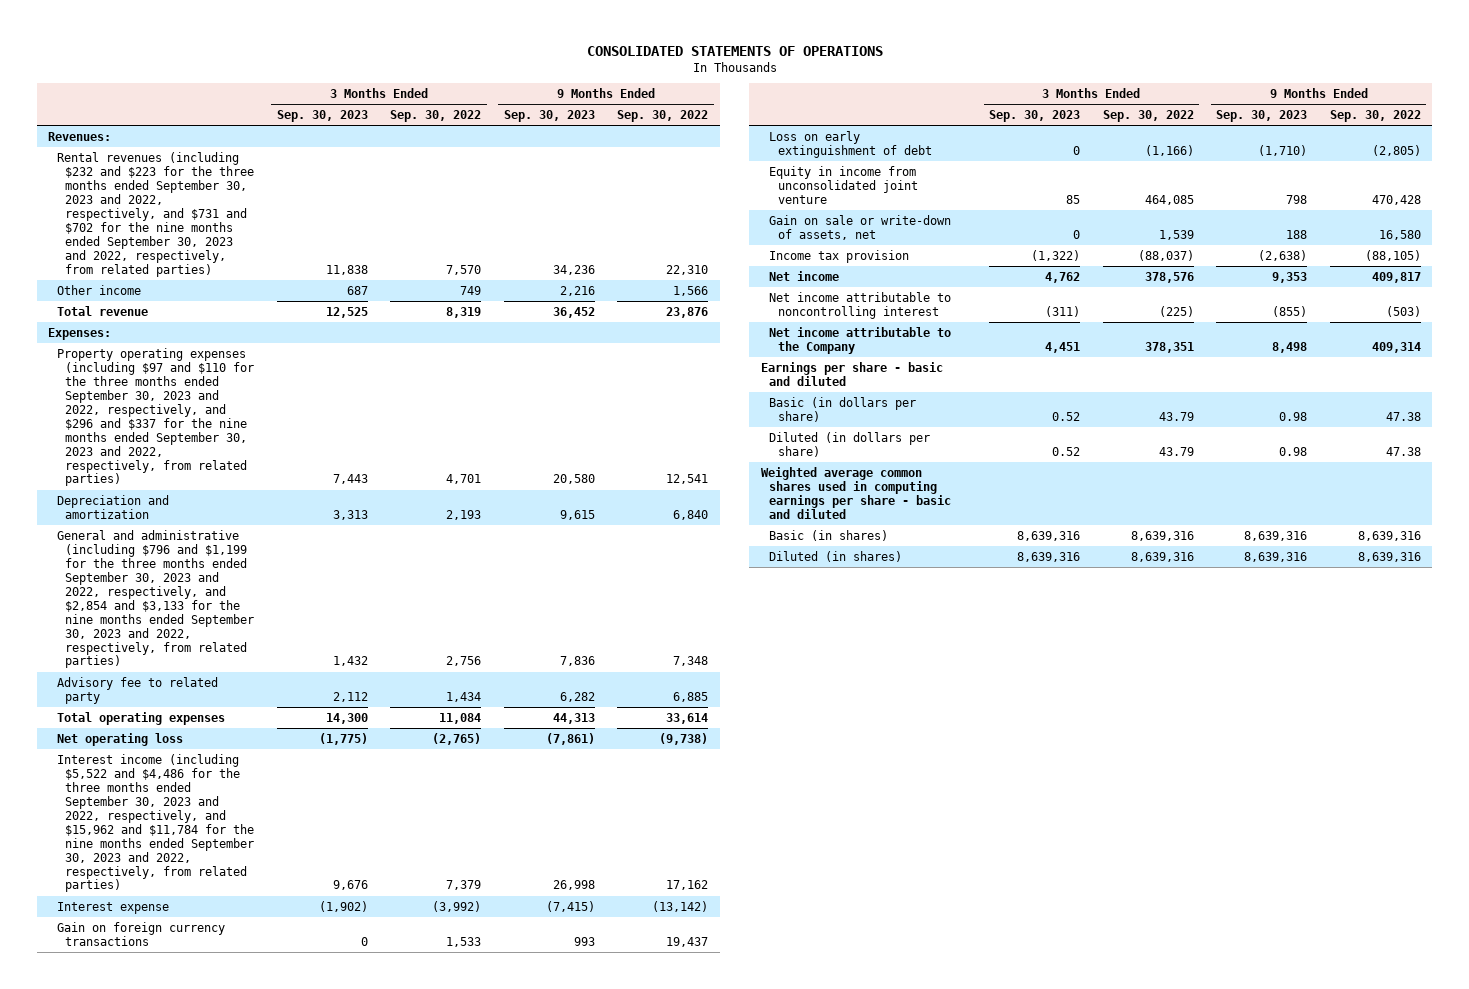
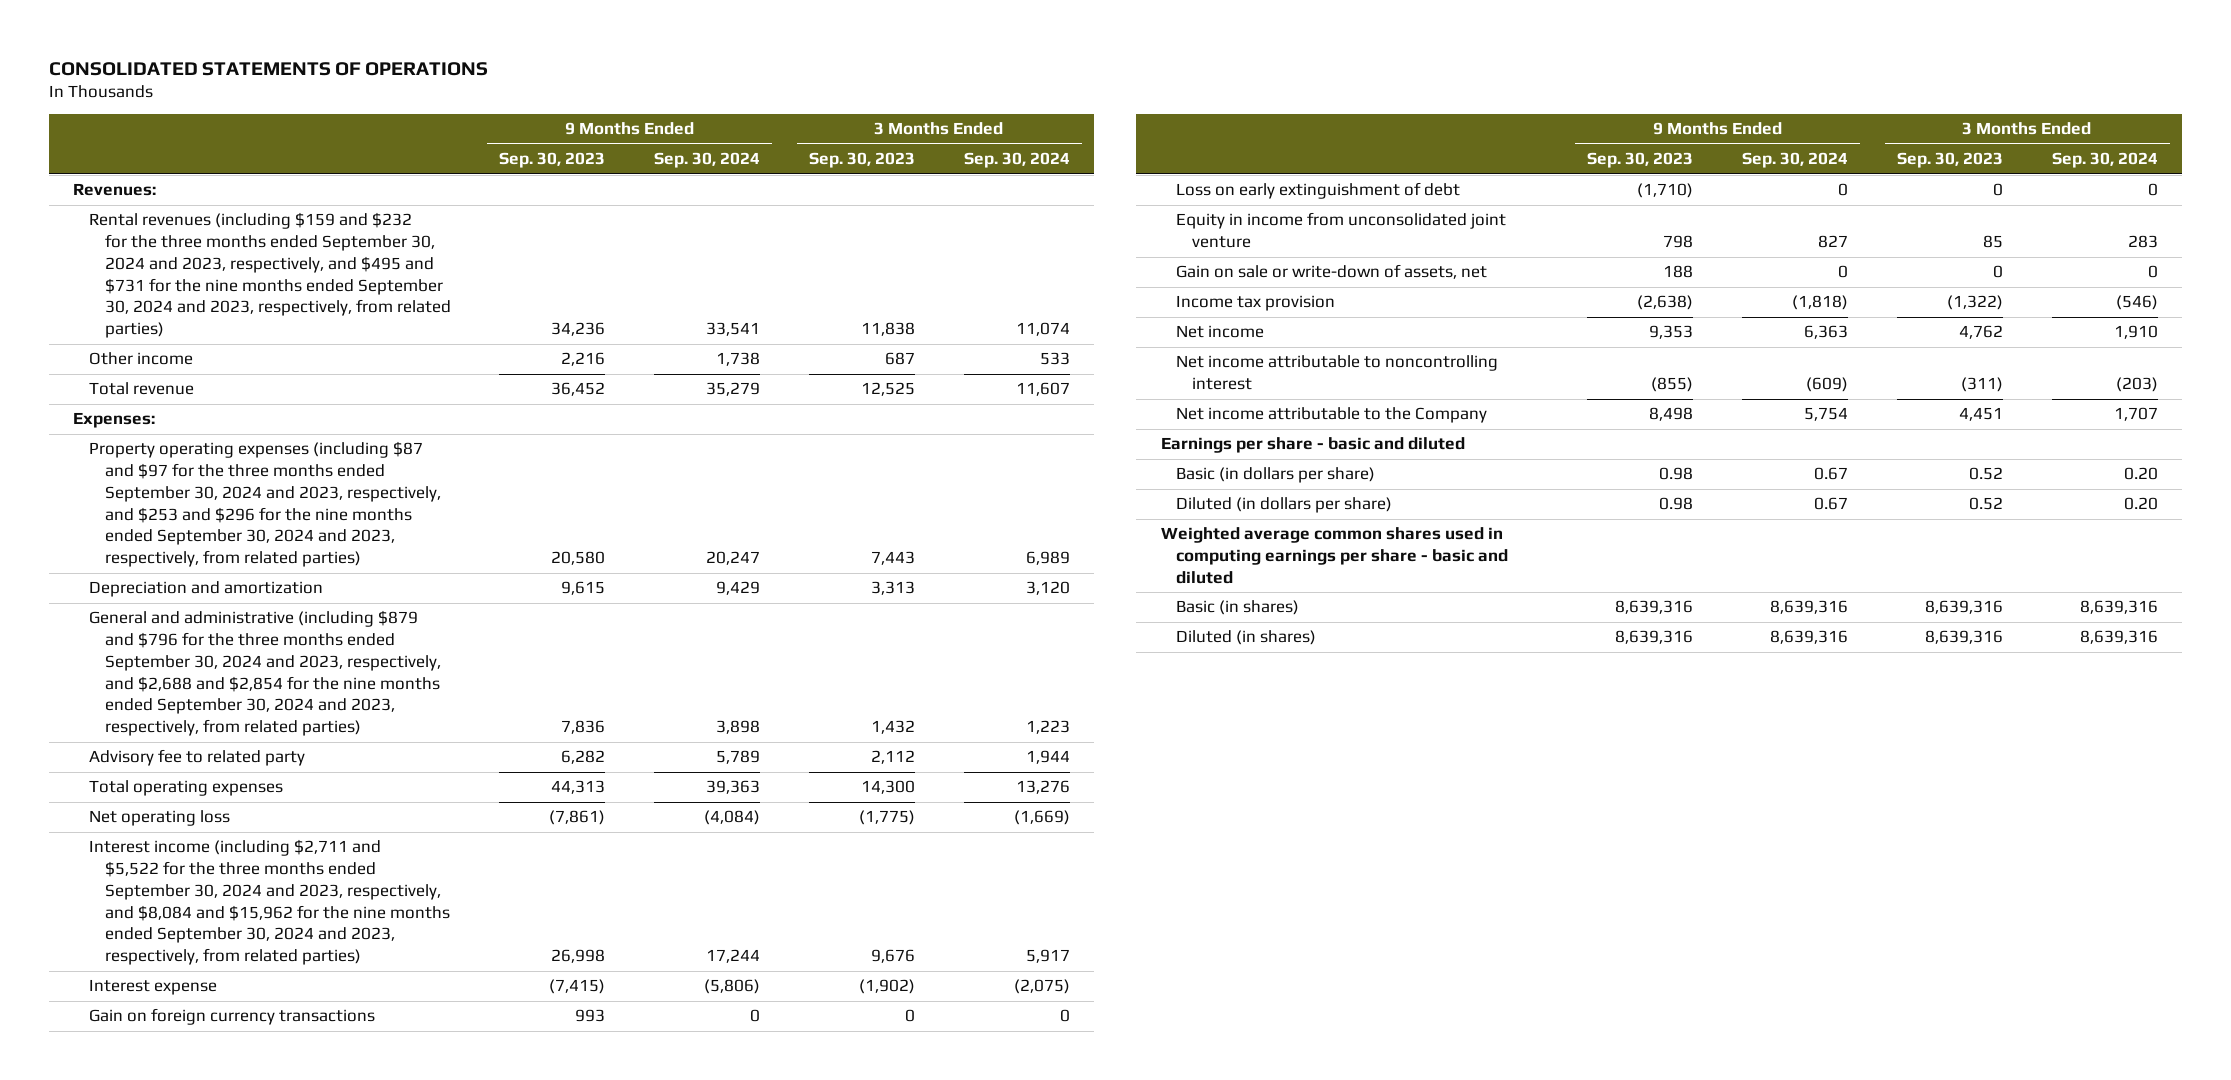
[390,110,482,123] Sep. 30, 2022 -> none
[617,110,709,123] Sep. 30, 2022 -> none
none -> [654,152,761,169] Sep. 30, 2024
none -> [963,152,1070,169] Sep. 30, 2024
[56,151,255,277] Rental revenues (including $232 and $223 for the three months ended September 30, 2023 and 2022, respectively, and $731 and $702 for the nine months ended September 30, 2023 and 2022, respectively, from related parties) -> [88,212,451,339] Rental revenues (including $159 and $232 for the three months ended September 30, 2024 and 2023, respectively, and $495 and $731 for the nine months ended September 30, 2024 and 2023, respectively, from related parties)
[56,347,255,487] Property operating expenses (including $97 and $110 for the three months ended September 30, 2023 and 2022, respectively, and $296 and $337 for the nine months ended September 30, 2023 and 2022, respectively, from related parties) -> [88,441,441,568] Property operating expenses (including $87 and $97 for the three months ended September 30, 2024 and 2023, respectively, and $253 and $296 for the nine months ended September 30, 2024 and 2023, respectively, from related parties)
[56,529,255,669] General and administrative (including $796 and $1,199 for the three months ended September 30, 2023 and 2022, respectively, and $2,854 and $3,133 for the nine months ended September 30, 2023 and 2022, respectively, from related parties) -> [88,610,441,737] General and administrative (including $879 and $796 for the three months ended September 30, 2024 and 2023, respectively, and $2,688 and $2,854 for the nine months ended September 30, 2024 and 2023, respectively, from related parties)
[56,753,255,893] Interest income (including $5,522 and $4,486 for the three months ended September 30, 2023 and 2022, respectively, and $15,962 and $11,784 for the nine months ended September 30, 2023 and 2022, respectively, from related parties) -> [88,839,450,966] Interest income (including $2,711 and $5,522 for the three months ended September 30, 2024 and 2023, respectively, and $8,084 and $15,962 for the nine months ended September 30, 2024 and 2023, respectively, from related parties)

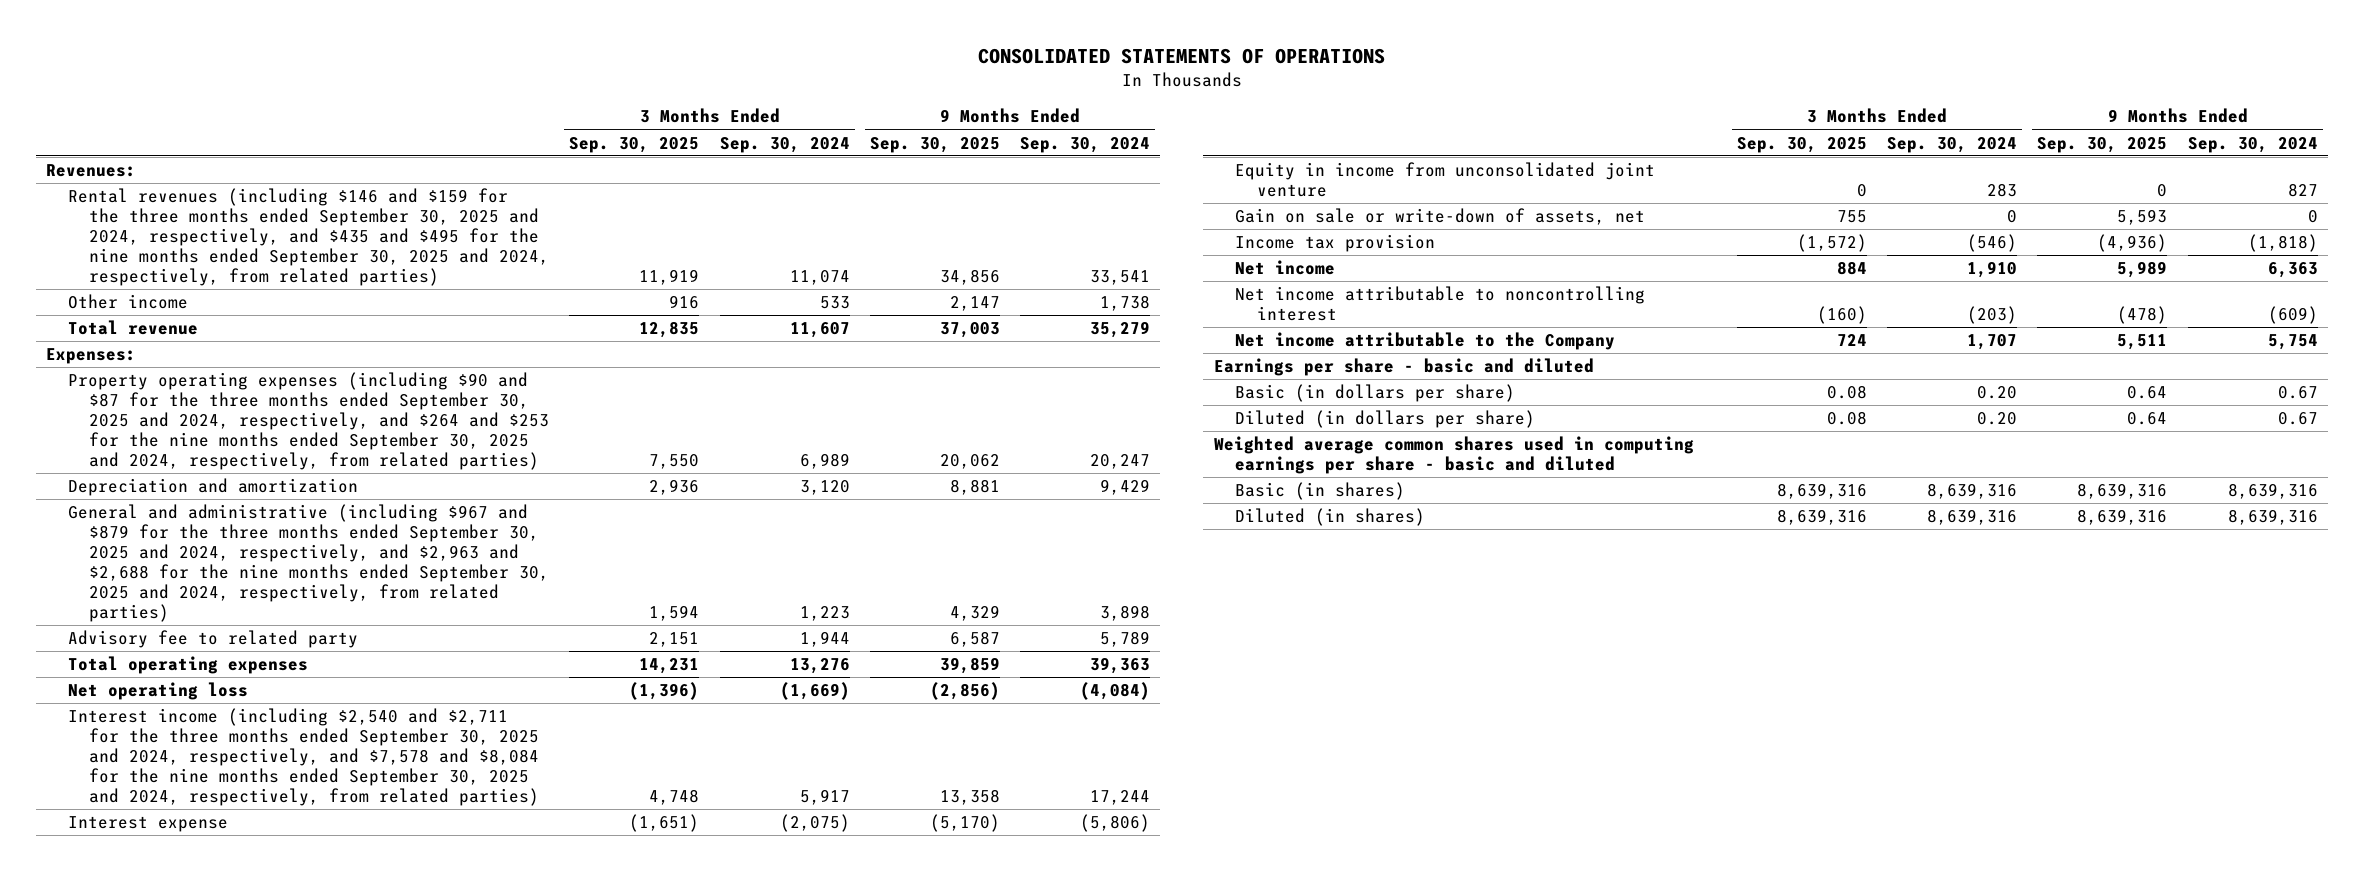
[499,152,606,169] Sep. 30, 2023 -> none
[809,152,916,169] Sep. 30, 2023 -> none
none -> [569,136,700,153] Sep. 30, 2025
none -> [869,136,1000,153] Sep. 30, 2025
[88,212,451,339] Rental revenues (including $159 and $232 for the three months ended September 30, 2024 and 2023, respectively, and $495 and $731 for the nine months ended September 30, 2024 and 2023, respectively, from related parties) -> [67,188,550,286] Rental revenues (including $146 and $159 for the three months ended September 30, 2025 and 2024, respectively, and $435 and $495 for the nine months ended September 30, 2025 and 2024, respectively, from related parties)
[88,441,441,568] Property operating expenses (including $87 and $97 for the three months ended September 30, 2024 and 2023, respectively, and $253 and $296 for the nine months ended September 30, 2024 and 2023, respectively, from related parties) -> [67,372,550,470] Property operating expenses (including $90 and $87 for the three months ended September 30, 2025 and 2024, respectively, and $264 and $253 for the nine months ended September 30, 2025 and 2024, respectively, from related parties)
[88,610,441,737] General and administrative (including $879 and $796 for the three months ended September 30, 2024 and 2023, respectively, and $2,688 and $2,854 for the nine months ended September 30, 2024 and 2023, respectively, from related parties) -> [67,504,550,622] General and administrative (including $967 and $879 for the three months ended September 30, 2025 and 2024, respectively, and $2,963 and $2,688 for the nine months ended September 30, 2025 and 2024, respectively, from related parties)
[88,839,450,966] Interest income (including $2,711 and $5,522 for the three months ended September 30, 2024 and 2023, respectively, and $8,084 and $15,962 for the nine months ended September 30, 2024 and 2023, respectively, from related parties) -> [67,708,540,806] Interest income (including $2,540 and $2,711 for the three months ended September 30, 2025 and 2024, respectively, and $7,578 and $8,084 for the nine months ended September 30, 2025 and 2024, respectively, from related parties)
[88,1008,375,1026] Gain on foreign currency transactions -> none
[1176,182,1461,200] Loss on early extinguishment of debt -> none

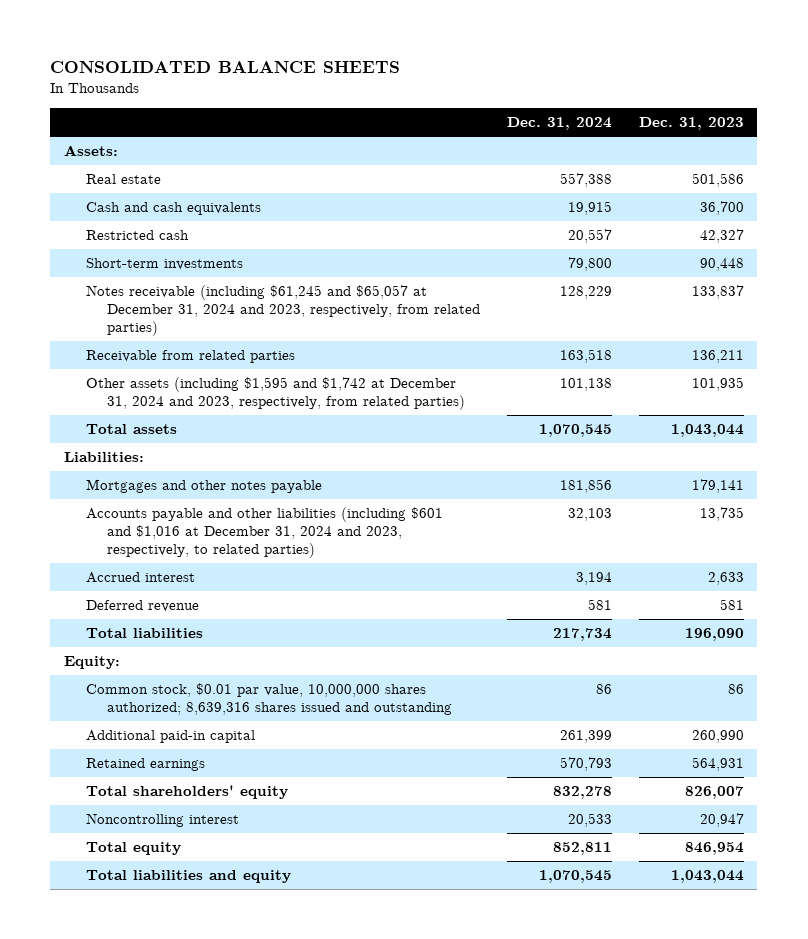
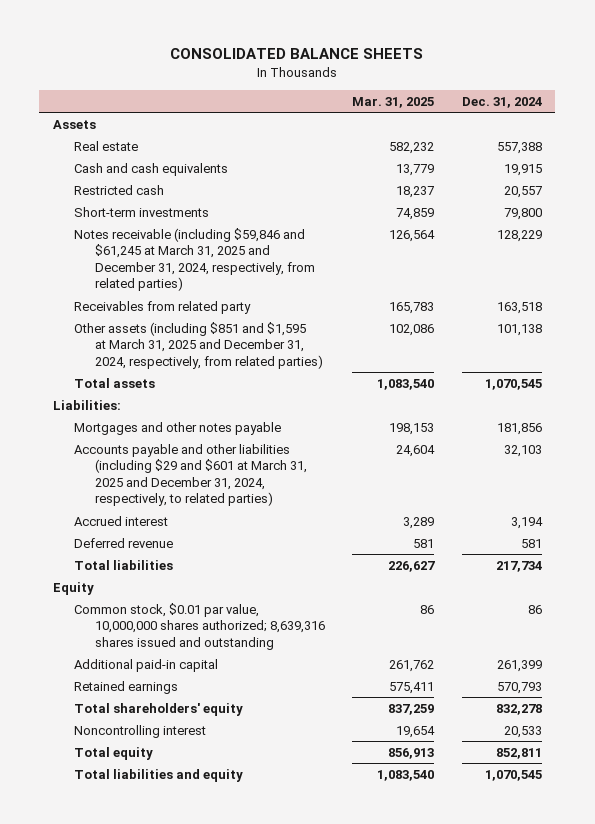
[638,117,744,131] Dec. 31, 2023 -> none
none -> [352,96,435,108] Mar. 31, 2025
[63,145,118,157] Assets: -> [52,119,96,129] Assets
[85,285,481,336] Notes receivable (including $61,245 and $65,057 at December 31, 2024 and 2023, respectively, from related parties) -> [73,227,315,292] Notes receivable (including $59,846 and $61,245 at March 31, 2025 and December 31, 2024, respectively, from related parties)
[85,350,295,364] Receivable from related parties -> [73,300,251,314] Receivables from related party
[85,377,466,410] Other assets (including $1,595 and $1,742 at December 31, 2024 and 2023, respectively, from related parties) -> [73,321,323,369] Other assets (including $851 and $1,595 at March 31, 2025 and December 31, 2024, respectively, from related parties)
[85,507,443,558] Accounts payable and other liabilities (including $601 and $1,016 at December 31, 2024 and 2023, respectively, to related parties) -> [73,443,307,507] Accounts payable and other liabilities (including $29 and $601 at March 31, 2025 and December 31, 2024, respectively, to related parties)
[63,656,120,670] Equity: -> [52,581,94,595] Equity

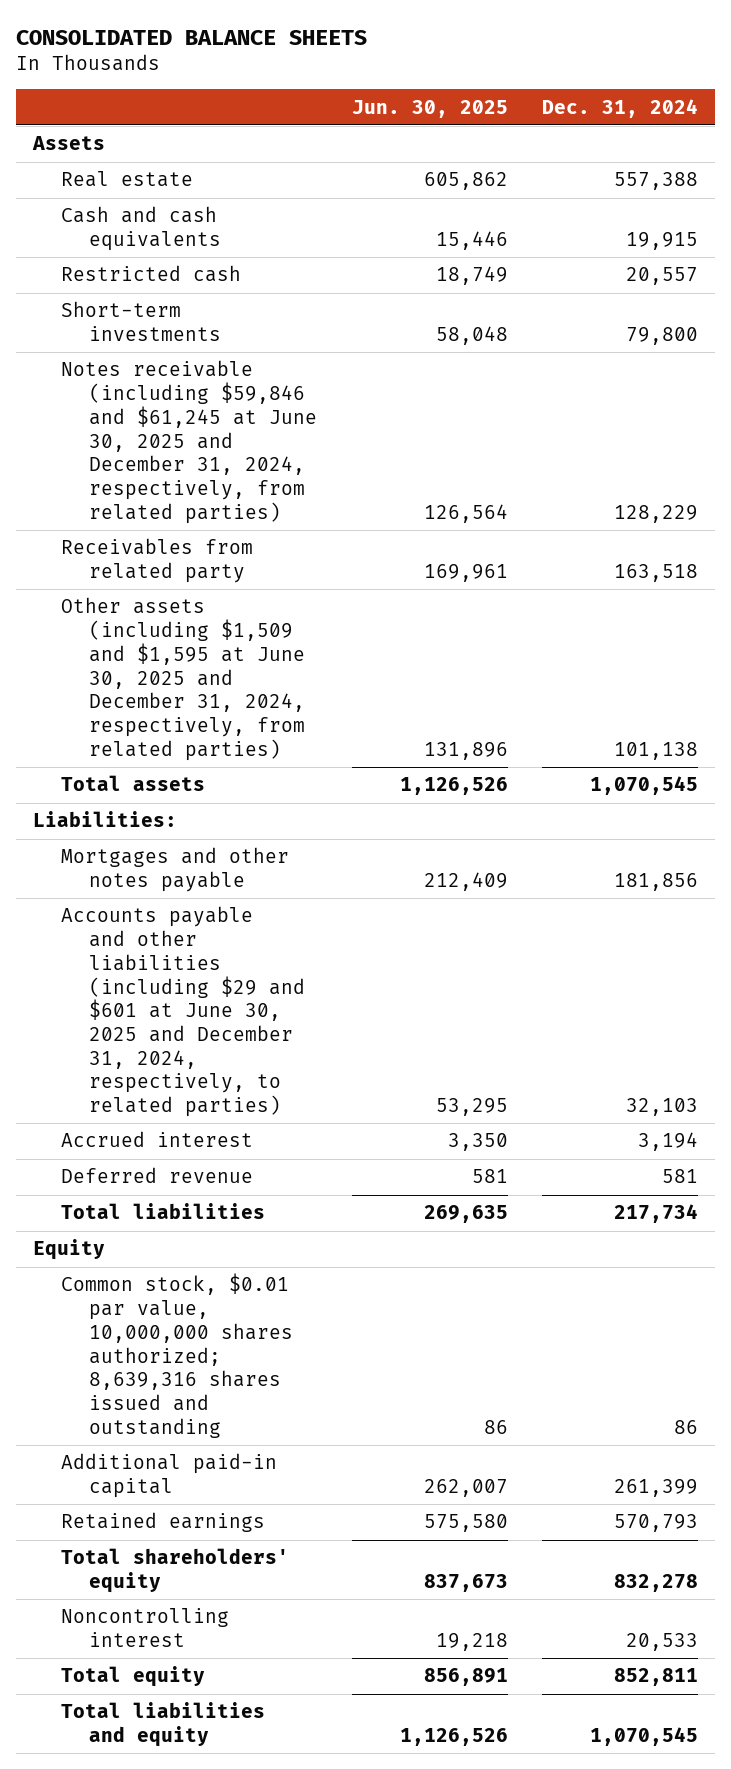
[352,96,435,108] Mar. 31, 2025 -> none
none -> [351,99,508,118] Jun. 30, 2025
[73,227,315,292] Notes receivable (including $59,846 and $61,245 at March 31, 2025 and December 31, 2024, respectively, from related parties) -> [61,360,318,524] Notes receivable (including $59,846 and $61,245 at June 30, 2025 and December 31, 2024, respectively, from related parties)
[73,321,323,369] Other assets (including $851 and $1,595 at March 31, 2025 and December 31, 2024, respectively, from related parties) -> [61,597,306,761] Other assets (including $1,509 and $1,595 at June 30, 2025 and December 31, 2024, respectively, from related parties)
[73,443,307,507] Accounts payable and other liabilities (including $29 and $601 at March 31, 2025 and December 31, 2024, respectively, to related parties) -> [61,906,306,1117] Accounts payable and other liabilities (including $29 and $601 at June 30, 2025 and December 31, 2024, respectively, to related parties)

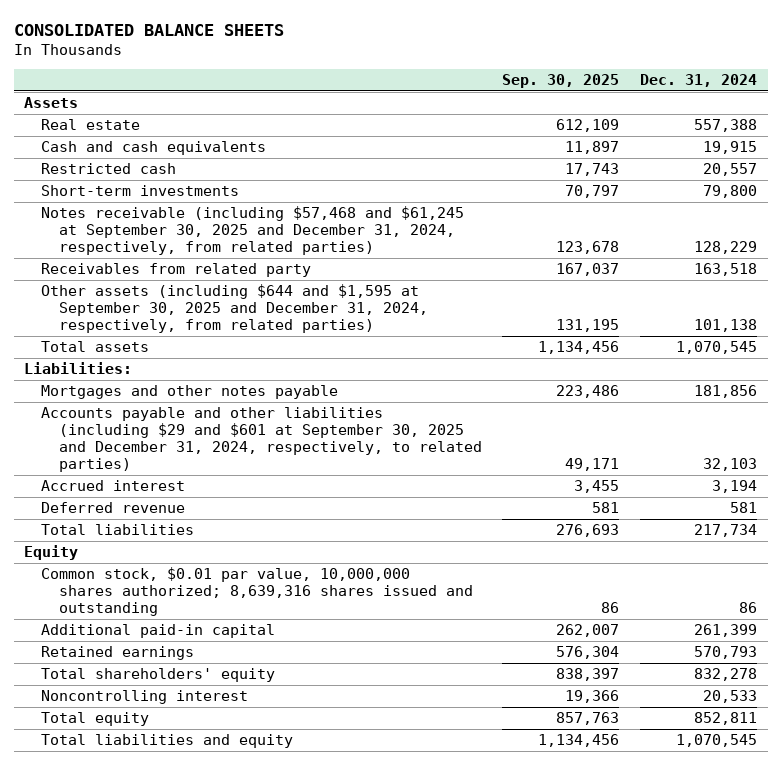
[351,99,508,118] Jun. 30, 2025 -> none
none -> [502,74,620,89] Sep. 30, 2025
[61,360,318,524] Notes receivable (including $59,846 and $61,245 at June 30, 2025 and December 31, 2024, respectively, from related parties) -> [41,205,465,256] Notes receivable (including $57,468 and $61,245 at September 30, 2025 and December 31, 2024, respectively, from related parties)
[61,597,306,761] Other assets (including $1,509 and $1,595 at June 30, 2025 and December 31, 2024, respectively, from related parties) -> [41,283,428,334] Other assets (including $644 and $1,595 at September 30, 2025 and December 31, 2024, respectively, from related parties)
[61,906,306,1117] Accounts payable and other liabilities (including $29 and $601 at June 30, 2025 and December 31, 2024, respectively, to related parties) -> [41,406,482,473] Accounts payable and other liabilities (including $29 and $601 at September 30, 2025 and December 31, 2024, respectively, to related parties)

